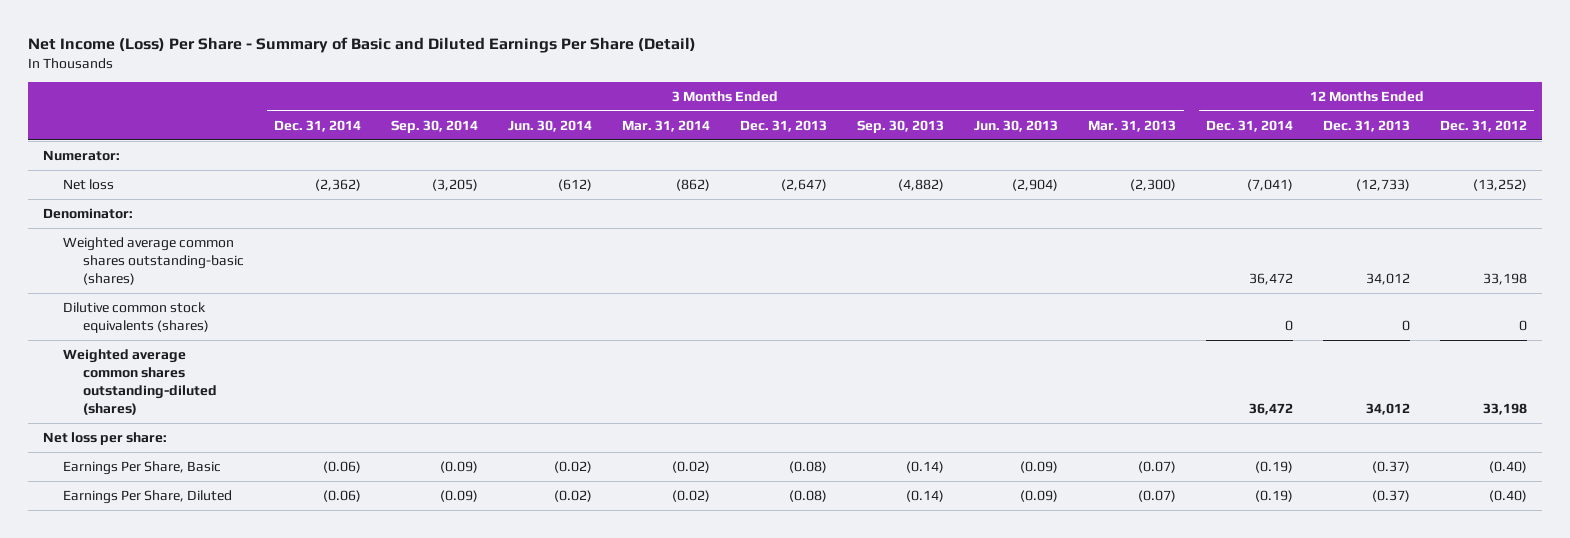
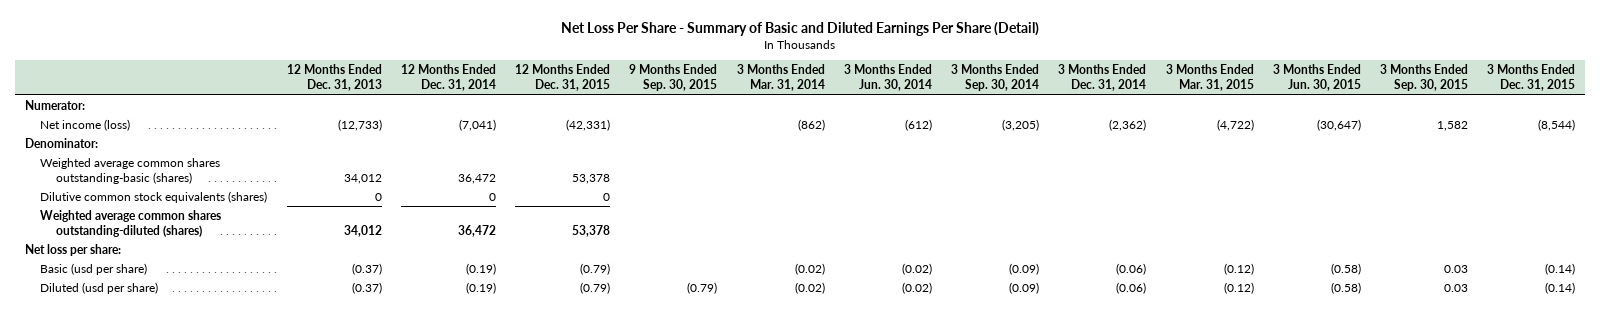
[27,37,696,54] Net Income (Loss) Per Share - Summary of Basic and Diluted Earnings Per Share (Detail) -> [561,22,1040,37] Net Loss Per Share - Summary of Basic and Diluted Earnings Per Share (Detail)
[740,119,828,132] Dec. 31, 2013 -> none
[857,119,945,133] Sep. 30, 2013 -> none
[974,119,1059,132] Jun. 30, 2013 -> none
[1088,119,1177,132] Mar. 31, 2013 -> none
[1439,119,1527,132] Dec. 31, 2012 -> none
none -> [515,64,611,92] 12 Months Ended Dec. 31, 2015
none -> [629,64,718,92] 9 Months Ended Sep. 30, 2015
none -> [1165,64,1254,92] 3 Months Ended Mar. 31, 2015
none -> [1272,64,1361,92] 3 Months Ended Jun. 30, 2015
none -> [1379,64,1468,92] 3 Months Ended Sep. 30, 2015
none -> [1487,64,1576,92] 3 Months Ended Dec. 31, 2015
[63,178,115,190] Net loss -> [40,118,131,131] Net income (loss)
[63,460,222,475] Earnings Per Share, Basic -> [40,262,148,275] Basic (usd per share)
[63,489,233,504] Earnings Per Share, Diluted -> [40,281,159,294] Diluted (usd per share)

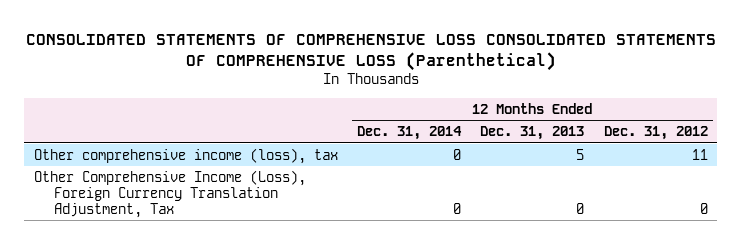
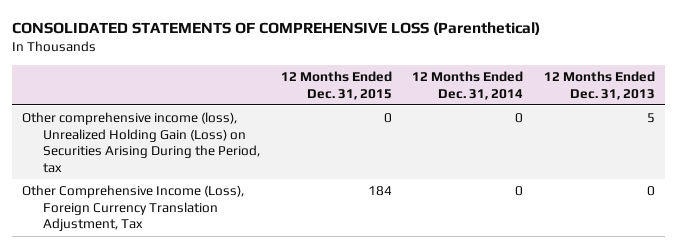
[25,33,716,71] CONSOLIDATED STATEMENTS OF COMPREHENSIVE LOSS CONSOLIDATED STATEMENTS OF COMPREHENSIVE LOSS (Parenthetical) -> [11,21,540,35] CONSOLIDATED STATEMENTS OF COMPREHENSIVE LOSS (Parenthetical)
[603,126,708,141] Dec. 31, 2012 -> none
none -> [280,70,392,100] 12 Months Ended Dec. 31, 2015
[33,147,338,164] Other comprehensive income (loss), tax -> [22,111,261,174] Other comprehensive income (loss), Unrealized Holding Gain (Loss) on Securities Arising During the Period, tax

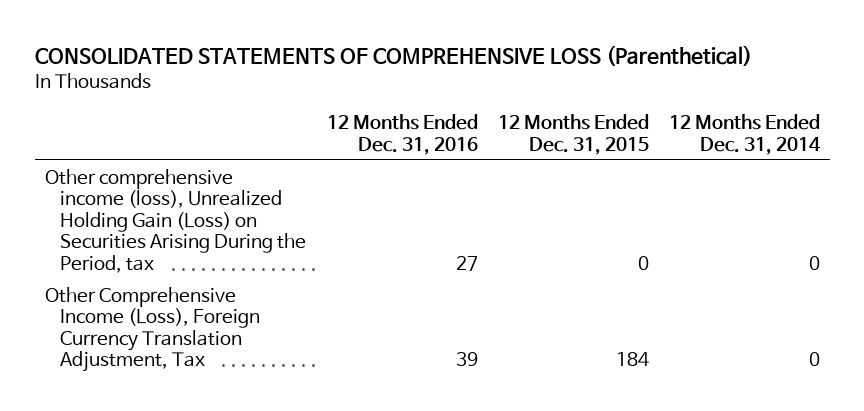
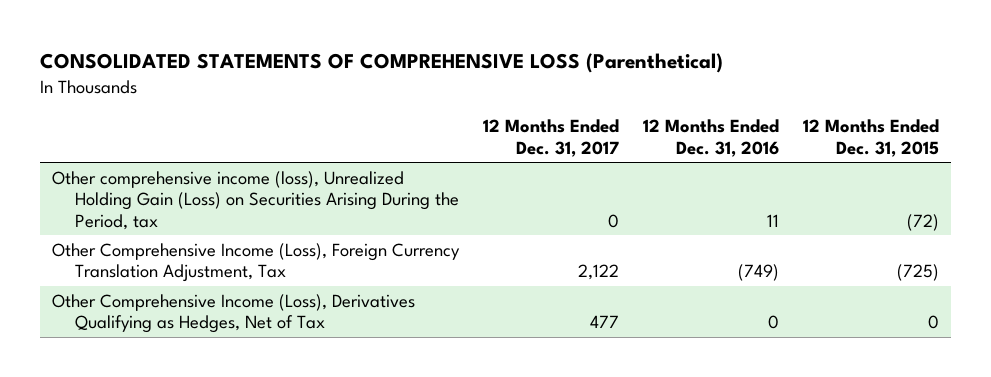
[668,114,821,155] 12 Months Ended Dec. 31, 2014 -> none
none -> [483,119,620,157] 12 Months Ended Dec. 31, 2017
[455,255,478,271] 27 -> [766,213,779,227] 11
[637,255,649,270] 0 -> [906,213,939,231] (72)
[455,352,478,367] 39 -> [737,264,779,282] (749)
[615,352,649,367] 184 -> [896,264,939,282] (725)
none -> [51,293,415,334] Other Comprehensive Income (Loss), Derivatives Qualifying as Hedges, Net of Tax

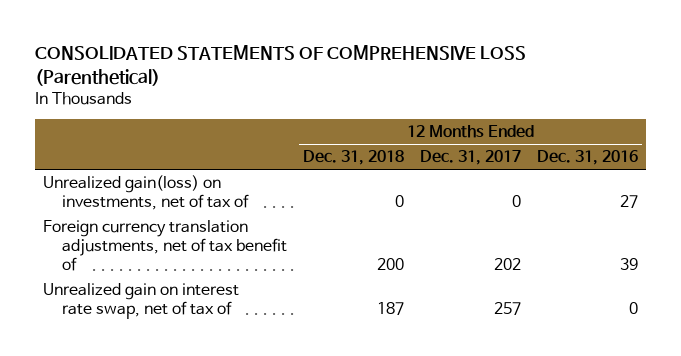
[802,119,939,157] 12 Months Ended Dec. 31, 2015 -> none
none -> [303,150,405,166] Dec. 31, 2018
[51,293,415,334] Other Comprehensive Income (Loss), Derivatives Qualifying as Hedges, Net of Tax -> none
[51,170,460,230] Other comprehensive income (loss), Unrealized Holding Gain (Loss) on Securities Arising During the Period, tax -> [42,175,250,211] Unrealized gain(loss) on investments, net of tax of
[766,213,779,227] 11 -> [619,195,638,209] 27
[51,242,460,283] Other Comprehensive Income (Loss), Foreign Currency Translation Adjustment, Tax -> [42,220,288,272] Foreign currency translation adjustments, net of tax benefit of
[578,264,620,281] 2,122 -> [494,258,522,271] 202
[737,264,779,282] (749) -> [619,258,638,271] 39
none -> [42,283,239,320] Unrealized gain on interest rate swap, net of tax of

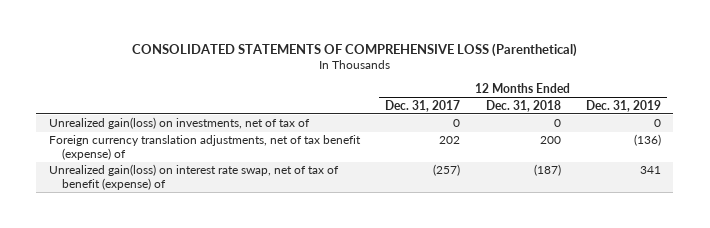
[536,150,638,166] Dec. 31, 2016 -> none
none -> [585,99,661,112] Dec. 31, 2019
[42,220,288,272] Foreign currency translation adjustments, net of tax benefit of -> [48,135,361,160] Foreign currency translation adjustments, net of tax benefit (expense) of
[42,283,239,320] Unrealized gain on interest rate swap, net of tax of -> [48,164,339,190] Unrealized gain(loss) on interest rate swap, net of tax of benefit (expense) of
[377,302,405,316] 187 -> [533,164,561,177] (187)
[494,302,522,316] 257 -> [433,164,461,177] (257)

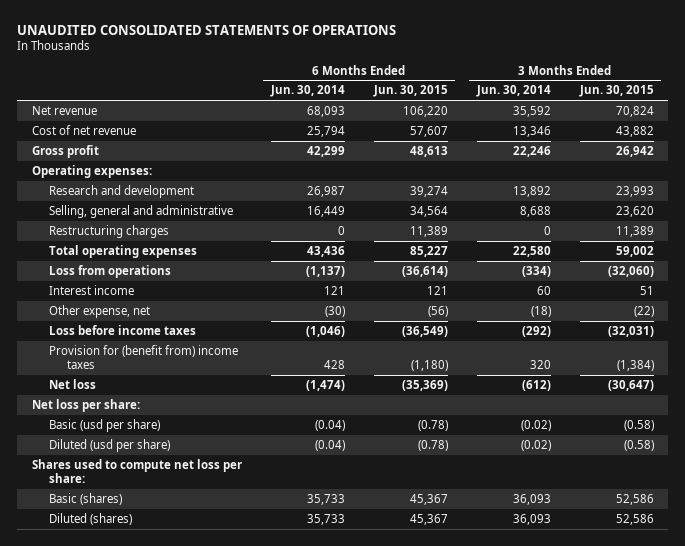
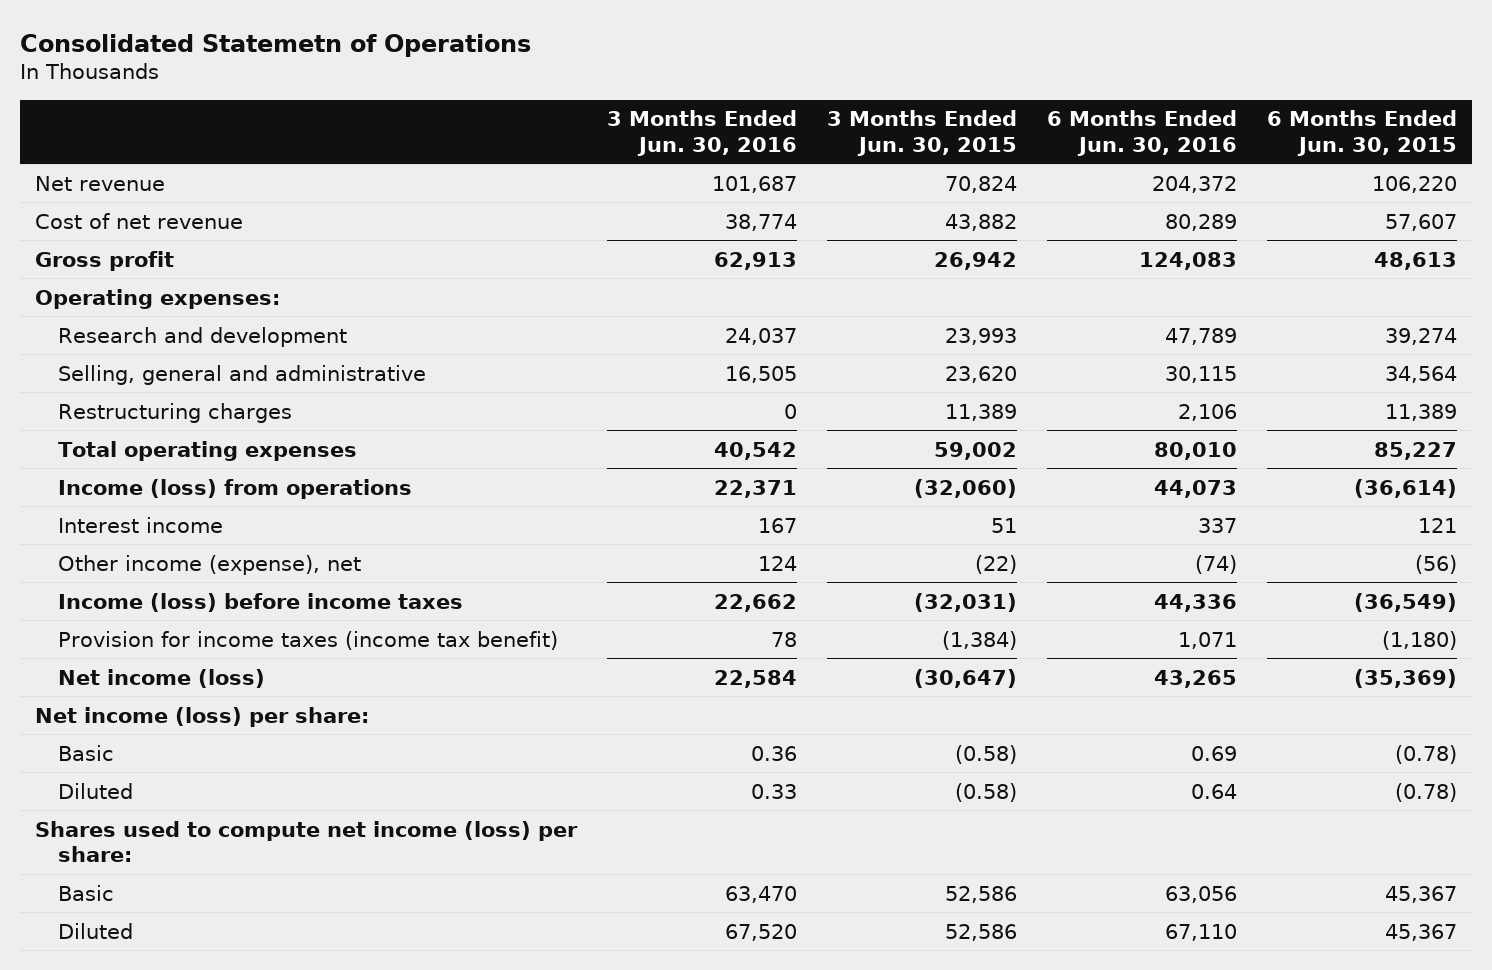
[17,24,397,35] UNAUDITED CONSOLIDATED STATEMENTS OF OPERATIONS -> [20,33,532,57] Consolidated Statemetn of Operations
[269,85,345,98] Jun. 30, 2014 -> none
[475,85,551,98] Jun. 30, 2014 -> none
none -> [606,110,797,156] 3 Months Ended Jun. 30, 2016
none -> [1046,110,1237,156] 6 Months Ended Jun. 30, 2016
[49,264,172,278] Loss from operations -> [58,478,413,499] Income (loss) from operations
[49,304,151,318] Other expense, net -> [58,554,362,575] Other income (expense), net
[49,324,197,335] Loss before income taxes -> [58,592,464,612] Income (loss) before income taxes
[49,344,239,369] Provision for (benefit from) income taxes -> [58,630,559,650] Provision for income taxes (income tax benefit)
[49,378,97,389] Net loss -> [58,668,266,688] Net income (loss)
[31,398,140,412] Net loss per share: -> [35,706,370,727] Net income (loss) per share:
[49,418,161,432] Basic (usd per share) -> [58,744,115,761] Basic
[49,438,171,452] Diluted (usd per share) -> [58,782,134,799] Diluted
[31,458,242,483] Shares used to compute net loss per share: -> [35,820,579,862] Shares used to compute net income (loss) per share:
[49,492,123,505] Basic (shares) -> [58,884,115,901] Basic
[49,512,133,525] Diluted (shares) -> [58,922,134,939] Diluted

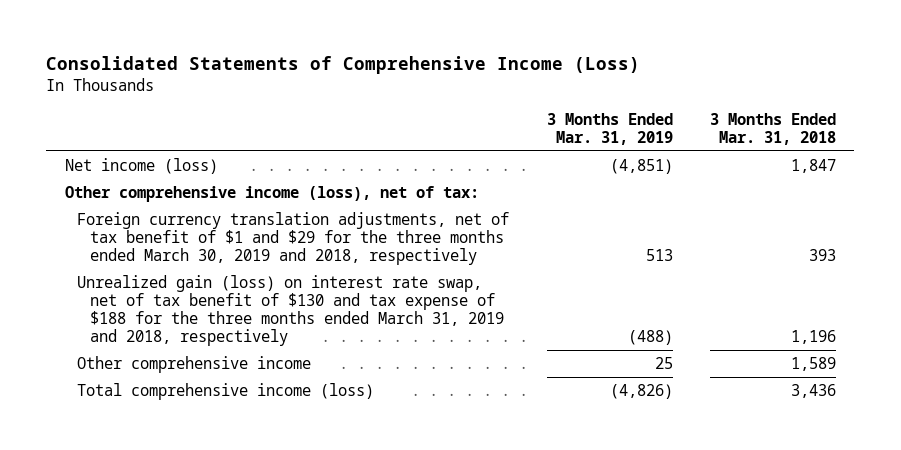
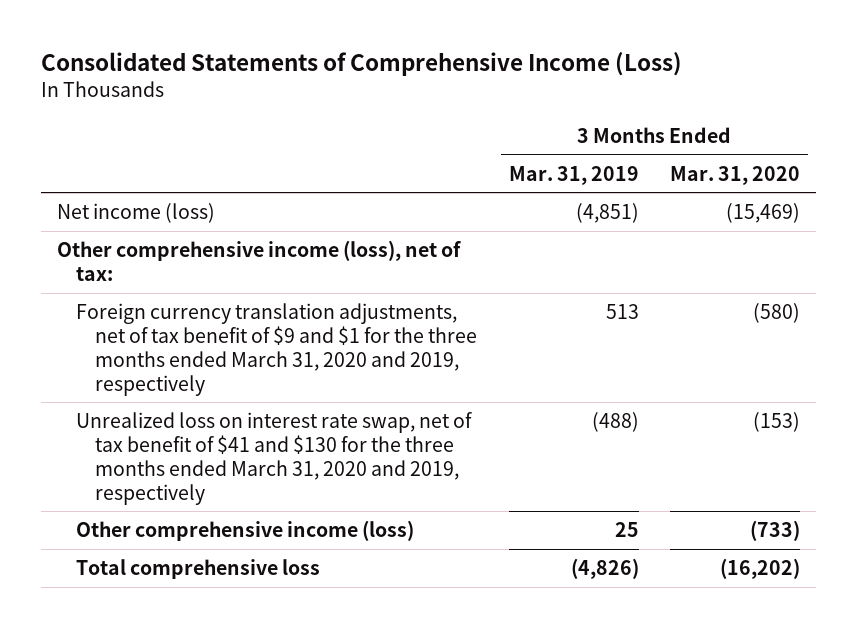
[709,112,836,146] 3 Months Ended Mar. 31, 2018 -> none
none -> [670,165,801,185] Mar. 31, 2020
[77,211,510,265] Foreign currency translation adjustments, net of tax benefit of $1 and $29 for the three months ended March 30, 2019 and 2018, respectively -> [75,302,477,396] Foreign currency translation adjustments, net of tax benefit of $9 and $1 for the three months ended March 31, 2020 and 2019, respectively
[77,274,504,347] Unrealized gain (loss) on interest rate swap, net of tax benefit of $130 and tax expense of $188 for the three months ended March 31, 2019 and 2018, respectively -> [75,411,472,505] Unrealized loss on interest rate swap, net of tax benefit of $41 and $130 for the three months ended March 31, 2020 and 2019, respectively
[77,355,312,373] Other comprehensive income -> [75,519,414,541] Other comprehensive income (loss)
[77,382,375,400] Total comprehensive income (loss) -> [75,558,320,579] Total comprehensive loss

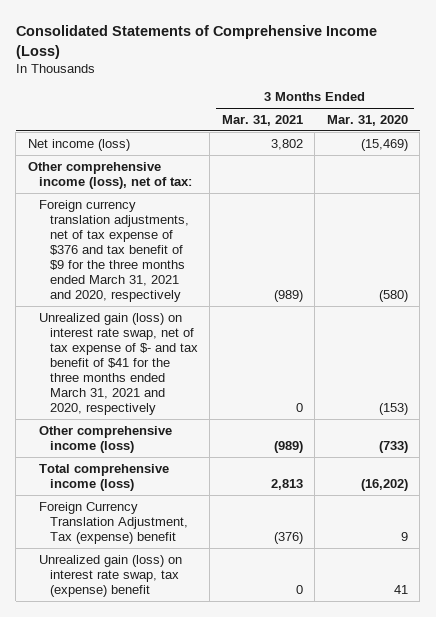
[508,165,639,185] Mar. 31, 2019 -> none
none -> [221,114,303,126] Mar. 31, 2021
[75,302,477,396] Foreign currency translation adjustments, net of tax benefit of $9 and $1 for the three months ended March 31, 2020 and 2019, respectively -> [38,199,189,302] Foreign currency translation adjustments, net of tax expense of $376 and tax benefit of $9 for the three months ended March 31, 2021 and 2020, respectively
[75,411,472,505] Unrealized loss on interest rate swap, net of tax benefit of $41 and $130 for the three months ended March 31, 2020 and 2019, respectively -> [38,312,198,415] Unrealized gain (loss) on interest rate swap, net of tax expense of $- and tax benefit of $41 for the three months ended March 31, 2021 and 2020, respectively
[75,558,320,579] Total comprehensive loss -> [38,463,169,491] Total comprehensive income (loss)
none -> [38,501,188,544] Foreign Currency Translation Adjustment, Tax (expense) benefit
none -> [38,554,182,597] Unrealized gain (loss) on interest rate swap, tax (expense) benefit

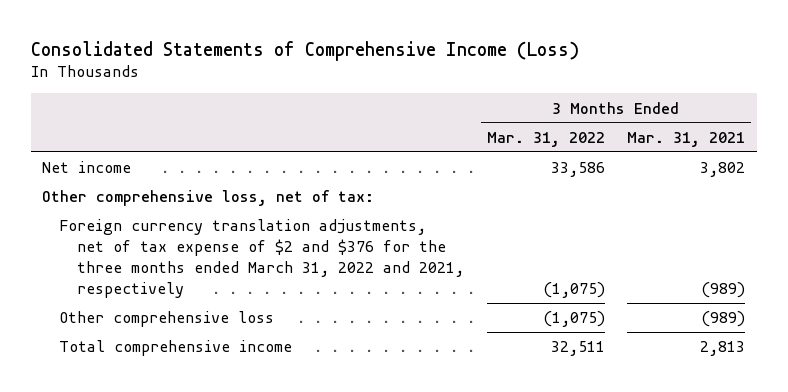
[326,114,408,126] Mar. 31, 2020 -> none
none -> [486,131,605,147] Mar. 31, 2022
[38,312,198,415] Unrealized gain (loss) on interest rate swap, net of tax expense of $- and tax benefit of $41 for the three months ended March 31, 2021 and 2020, respectively -> none
[38,501,188,544] Foreign Currency Translation Adjustment, Tax (expense) benefit -> none
[38,554,182,597] Unrealized gain (loss) on interest rate swap, tax (expense) benefit -> none
[27,138,130,151] Net income (loss) -> [42,161,132,174] Net income
[27,161,192,189] Other comprehensive income (loss), net of tax: -> [42,190,375,207] Other comprehensive loss, net of tax:
[38,199,189,302] Foreign currency translation adjustments, net of tax expense of $376 and tax benefit of $9 for the three months ended March 31, 2021 and 2020, respectively -> [59,219,464,298] Foreign currency translation adjustments, net of tax expense of $2 and $376 for the three months ended March 31, 2022 and 2021, respectively
[38,425,172,453] Other comprehensive income (loss) -> [59,311,275,328] Other comprehensive loss
[38,463,169,491] Total comprehensive income (loss) -> [59,340,293,357] Total comprehensive income

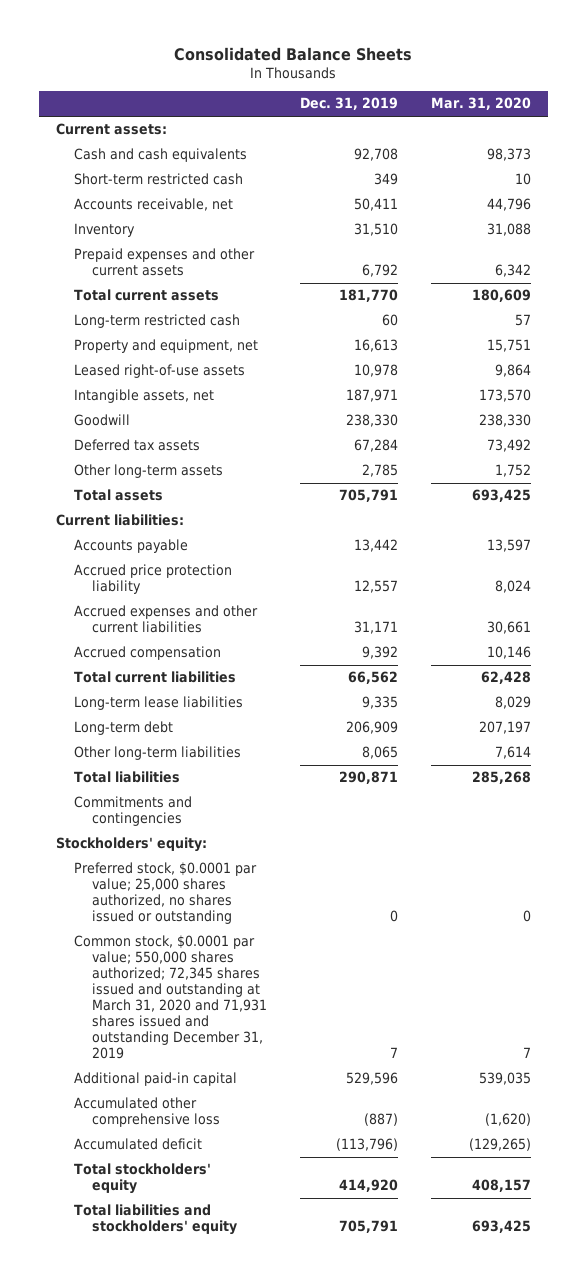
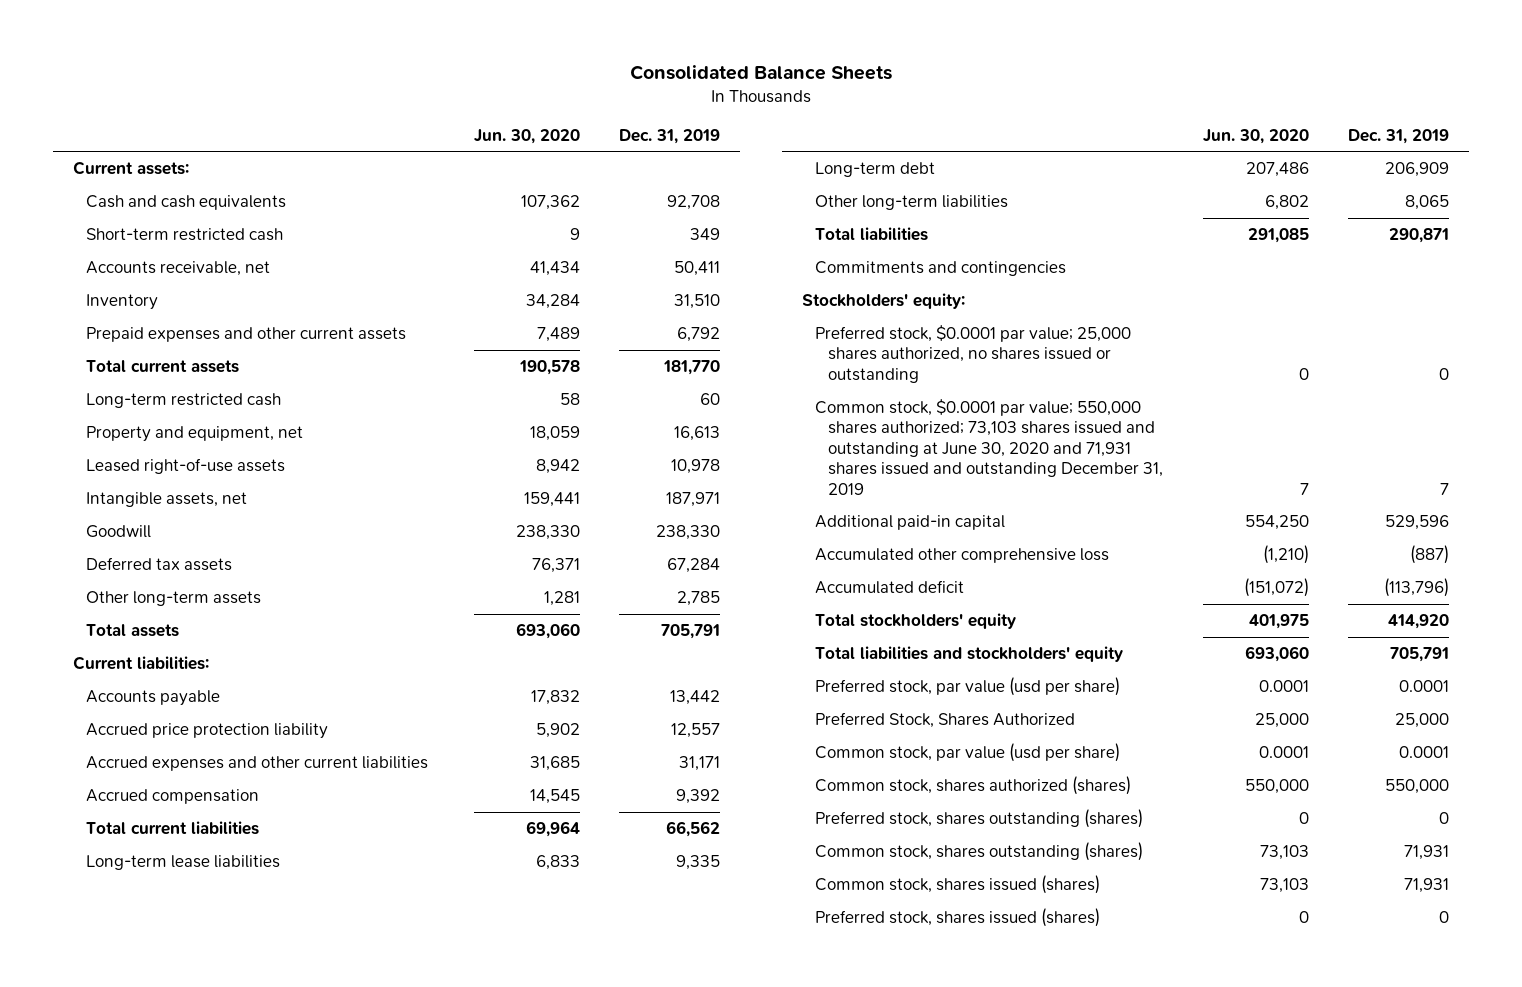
[431,97,532,111] Mar. 31, 2020 -> none
none -> [473,128,580,144] Jun. 30, 2020
[73,935,267,1059] Common stock, $0.0001 par value; 550,000 shares authorized; 72,345 shares issued and outstanding at March 31, 2020 and 71,931 shares issued and outstanding December 31, 2019 -> [815,399,1164,495] Common stock, $0.0001 par value; 550,000 shares authorized; 73,103 shares issued and outstanding at June 30, 2020 and 71,931 shares issued and outstanding December 31, 2019
none -> [815,677,1121,697] Preferred stock, par value (usd per share)
none -> [815,712,1076,729] Preferred Stock, Shares Authorized
none -> [815,743,1121,763] Common stock, par value (usd per share)
none -> [815,776,1132,796] Common stock, shares authorized (shares)
none -> [815,809,1144,829] Preferred stock, shares outstanding (shares)
none -> [815,842,1144,862] Common stock, shares outstanding (shares)
none -> [815,875,1101,895] Common stock, shares issued (shares)
none -> [815,908,1101,928] Preferred stock, shares issued (shares)

